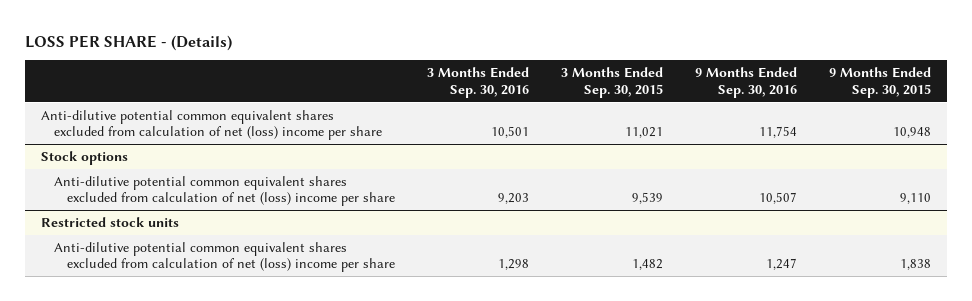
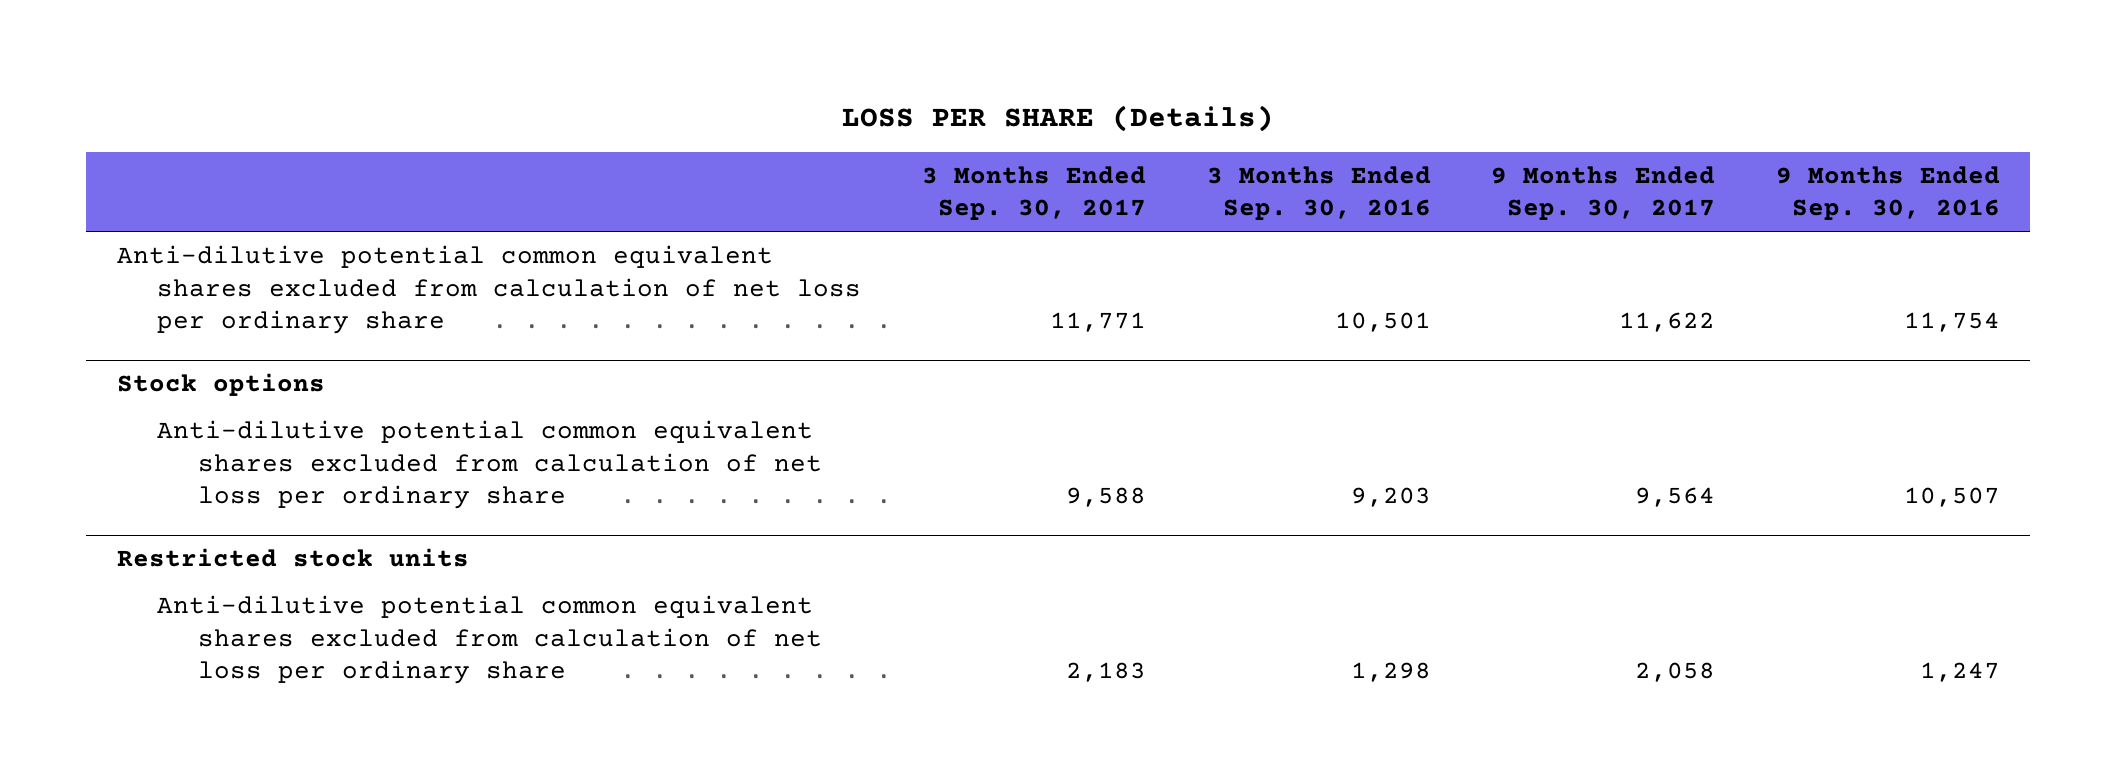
[25,34,233,51] LOSS PER SHARE - (Details) -> [842,105,1275,133] LOSS PER SHARE (Details)
[560,67,663,98] 3 Months Ended Sep. 30, 2015 -> none
[828,67,931,98] 9 Months Ended Sep. 30, 2015 -> none
none -> [921,165,1146,221] 3 Months Ended Sep. 30, 2017
none -> [1491,165,1716,221] 9 Months Ended Sep. 30, 2017
[41,110,383,141] Anti-dilutive potential common equivalent shares excluded from calculation of net (loss) income per share -> [116,244,862,335] Anti-dilutive potential common equivalent shares excluded from calculation of net loss per ordinary share
[54,176,396,207] Anti-dilutive potential common equivalent shares excluded from calculation of net (loss) income per share -> [157,419,823,510] Anti-dilutive potential common equivalent shares excluded from calculation of net loss per ordinary share
[54,242,396,273] Anti-dilutive potential common equivalent shares excluded from calculation of net (loss) income per share -> [157,594,823,685] Anti-dilutive potential common equivalent shares excluded from calculation of net loss per ordinary share

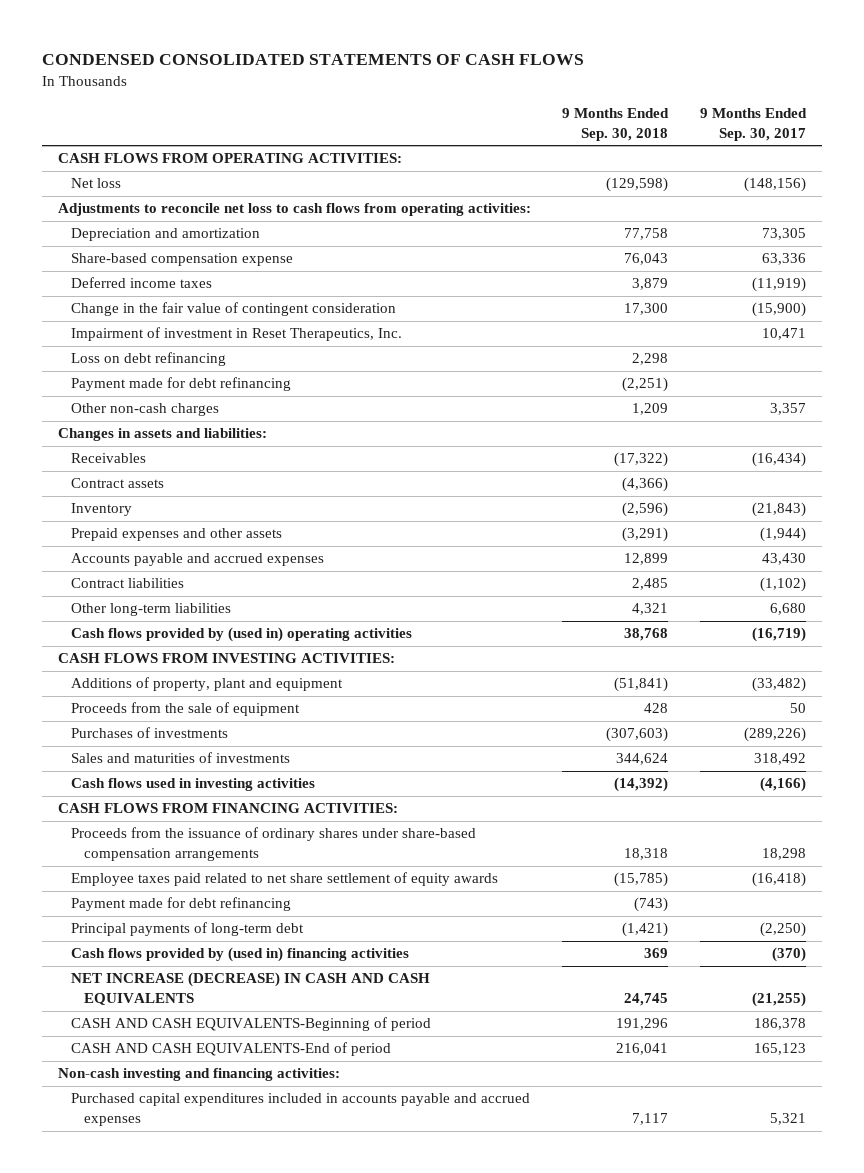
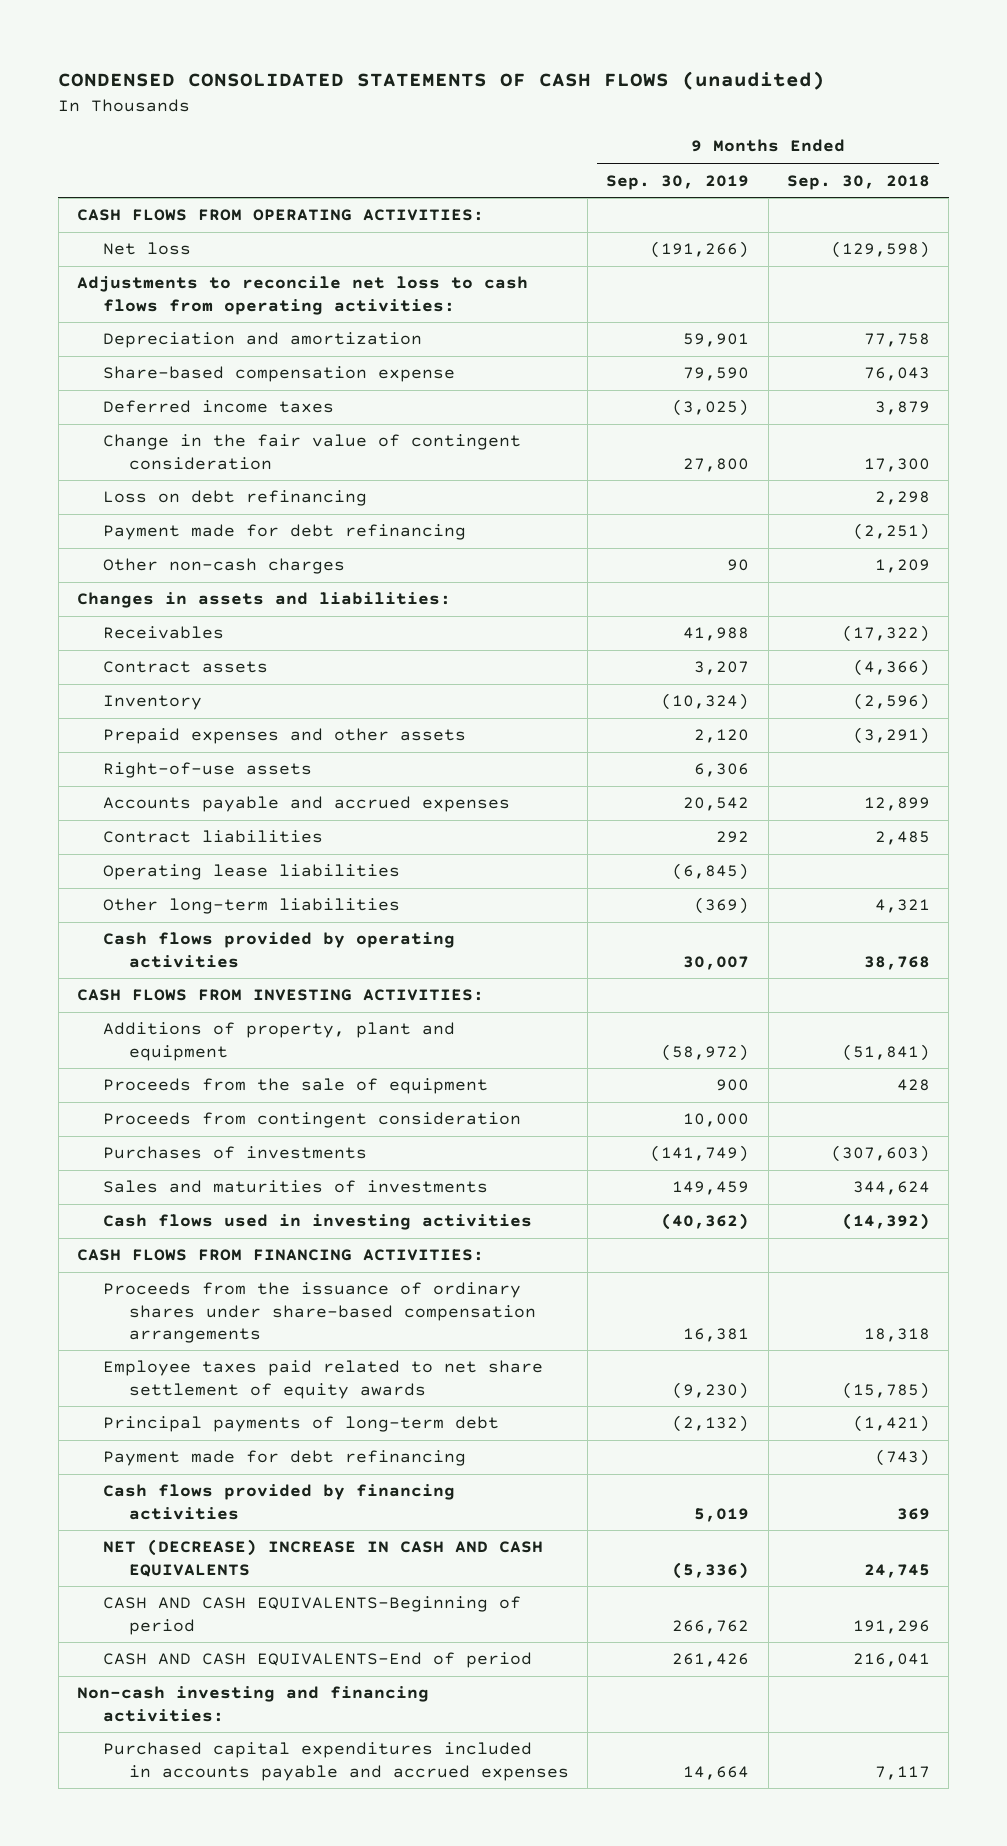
[41,54,584,66] CONDENSED CONSOLIDATED STATEMENTS OF CASH FLOWS -> [58,71,826,91] CONDENSED CONSOLIDATED STATEMENTS OF CASH FLOWS (unaudited)
[700,108,808,141] 9 Months Ended Sep. 30, 2017 -> none
none -> [606,174,750,190] Sep. 30, 2019
[71,327,403,342] Impairment of investment in Reset Therapeutics, Inc. -> none
none -> [102,762,312,779] Right-of-use assets
none -> [102,864,400,881] Operating lease liabilities
[71,627,413,643] Cash flows provided by (used in) operating activities -> [102,932,455,968] Cash flows provided by operating activities
none -> [102,1112,521,1129] Proceeds from contingent consideration
[71,897,292,912] Payment made for debt refinancing -> [102,1450,466,1467] Payment made for debt refinancing
[71,947,410,963] Cash flows provided by (used in) financing activities -> [102,1484,455,1520] Cash flows provided by financing activities
[71,972,431,1006] NET INCREASE (DECREASE) IN CASH AND CASH EQUIVALENTS -> [102,1539,543,1577] NET (DECREASE) INCREASE IN CASH AND CASH EQUIVALENTS

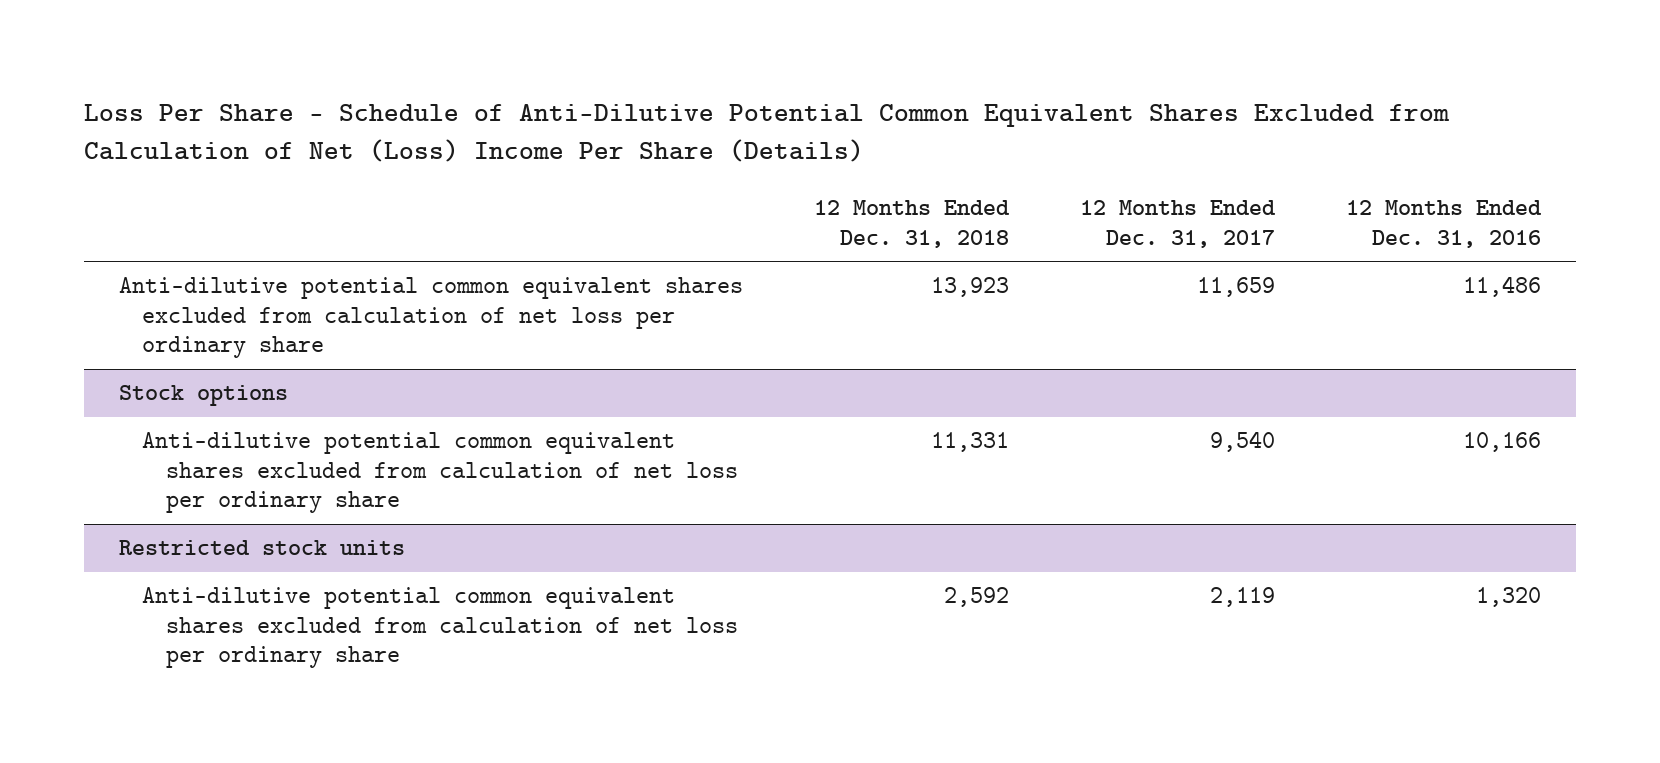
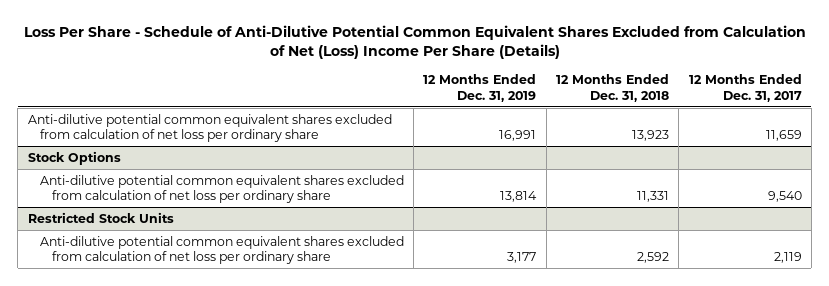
[1345,200,1542,248] 12 Months Ended Dec. 31, 2016 -> none
none -> [423,74,537,102] 12 Months Ended Dec. 31, 2019
[119,385,289,407] Stock options -> [27,150,121,165] Stock Options
[119,540,406,556] Restricted stock units -> [27,211,174,223] Restricted Stock Units

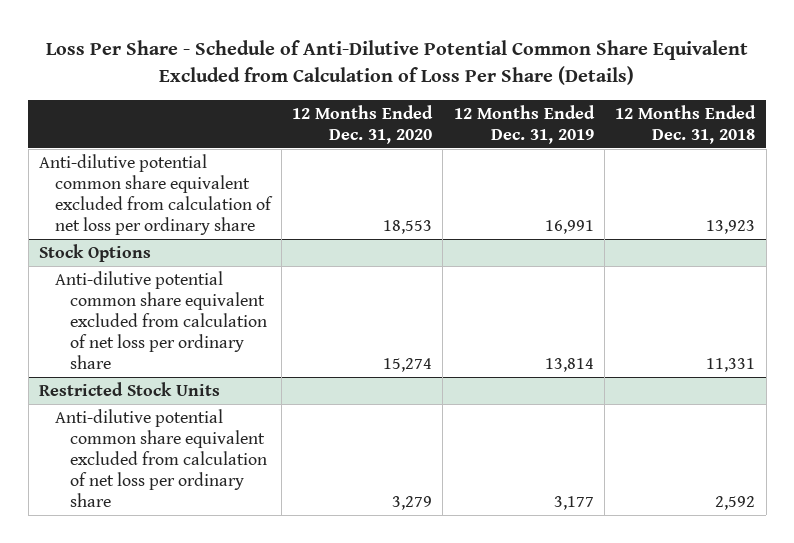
[23,24,806,60] Loss Per Share - Schedule of Anti-Dilutive Potential Common Equivalent Shares Excluded from Calculation of Net (Loss) Income Per Share (Details) -> [46,40,749,86] Loss Per Share - Schedule of Anti-Dilutive Potential Common Share Equivalent Excluded from Calculation of Loss Per Share (Details)
[688,74,802,102] 12 Months Ended Dec. 31, 2017 -> none
none -> [292,104,434,144] 12 Months Ended Dec. 31, 2020
[27,113,392,143] Anti-dilutive potential common equivalent shares excluded from calculation of net loss per ordinary share -> [38,153,273,236] Anti-dilutive potential common share equivalent excluded from calculation of net loss per ordinary share
[39,174,404,204] Anti-dilutive potential common equivalent shares excluded from calculation of net loss per ordinary share -> [54,270,268,370] Anti-dilutive potential common share equivalent excluded from calculation of net loss per ordinary share
[39,235,404,265] Anti-dilutive potential common equivalent shares excluded from calculation of net loss per ordinary share -> [54,408,268,508] Anti-dilutive potential common share equivalent excluded from calculation of net loss per ordinary share

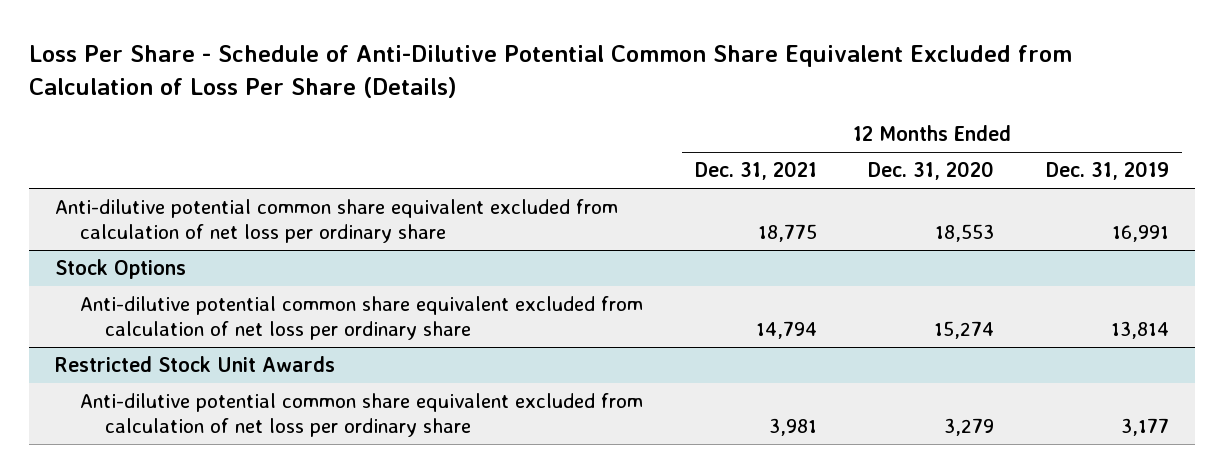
[615,104,757,144] 12 Months Ended Dec. 31, 2018 -> none
none -> [694,161,817,181] Dec. 31, 2021
[38,381,220,396] Restricted Stock Units -> [55,356,336,373] Restricted Stock Unit Awards

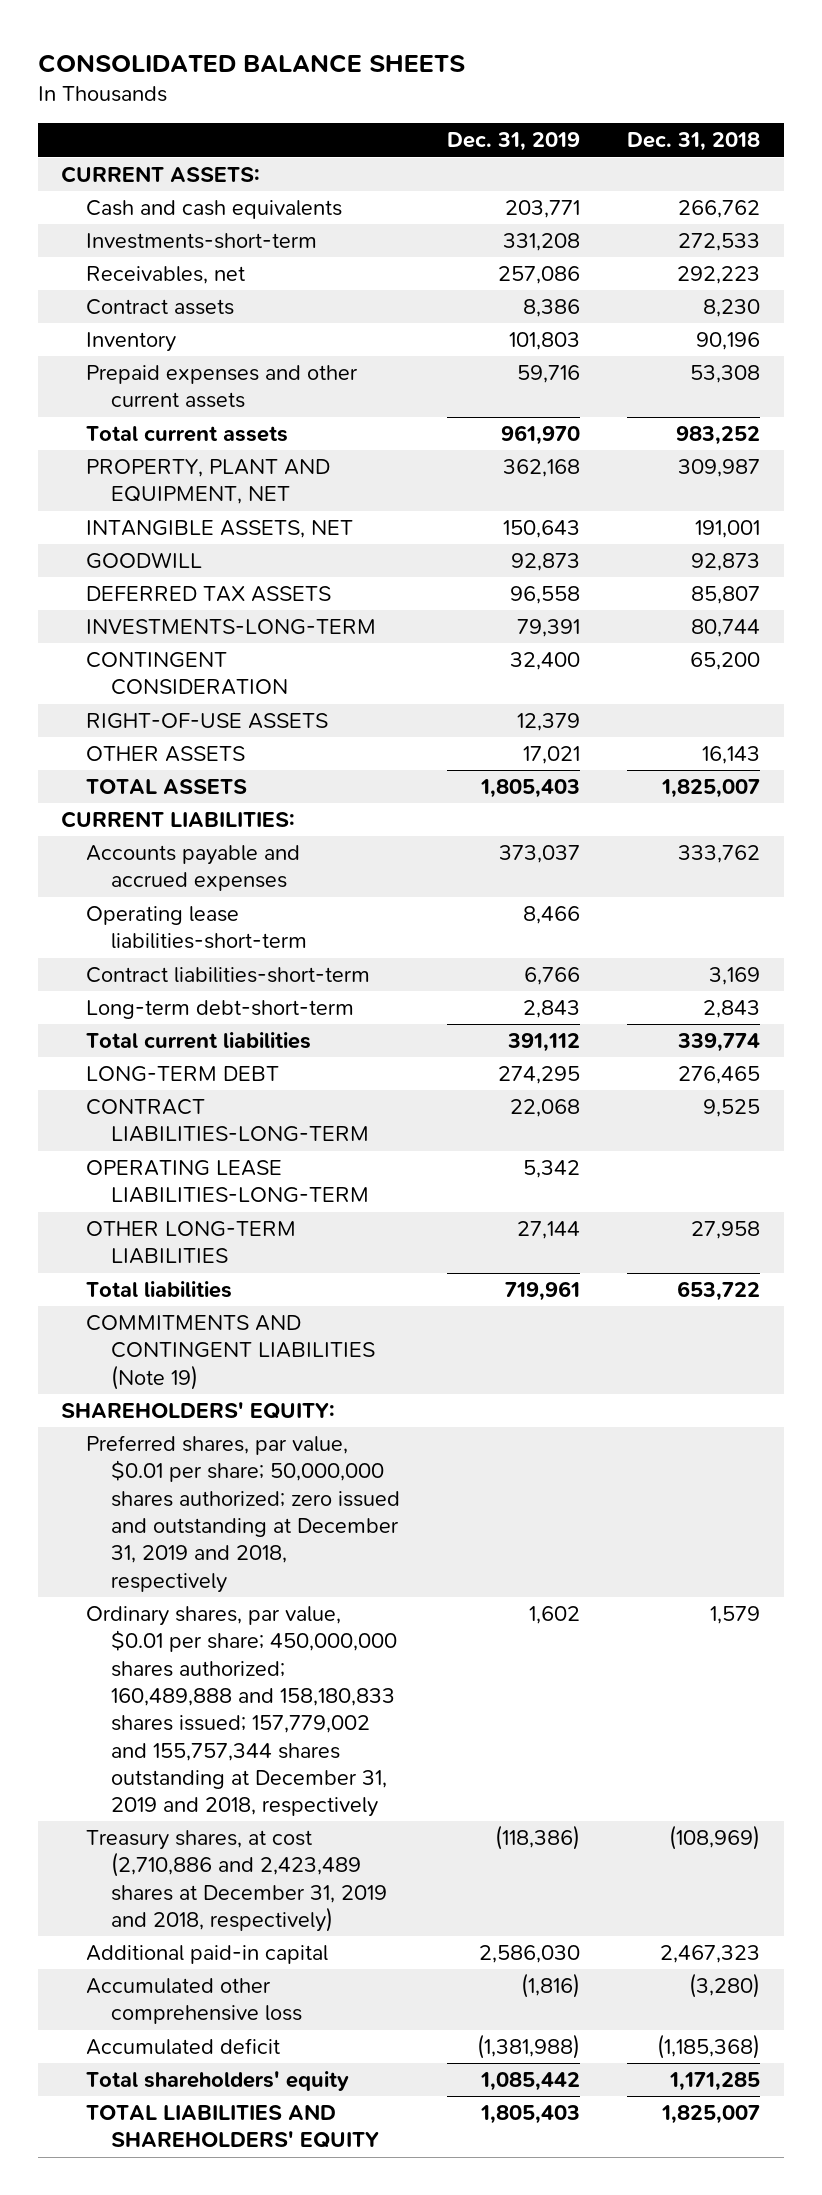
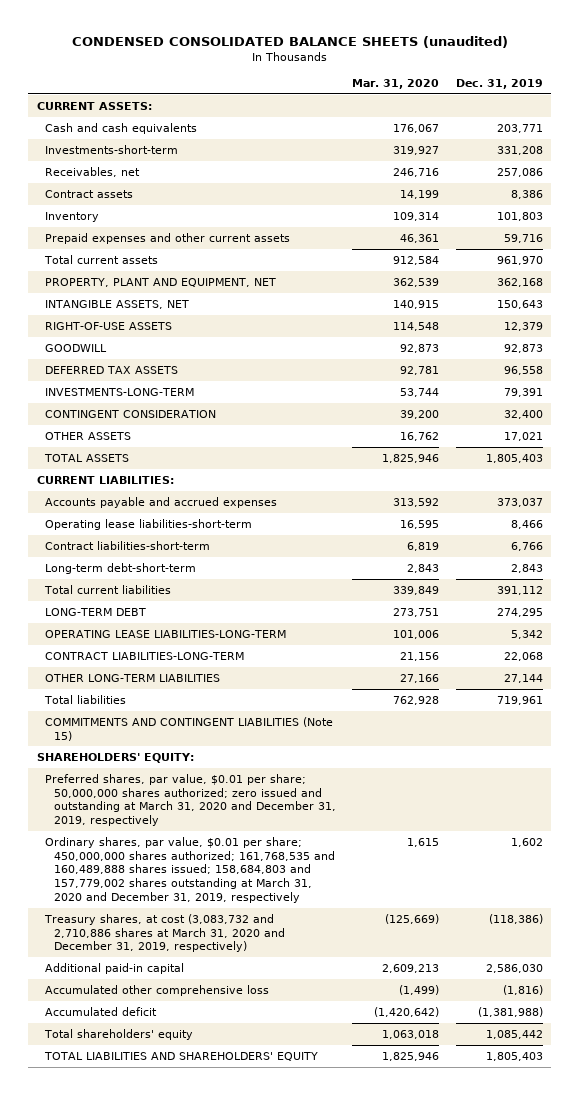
[37,53,465,73] CONSOLIDATED BALANCE SHEETS -> [71,35,508,48] CONDENSED CONSOLIDATED BALANCE SHEETS (unaudited)
[627,132,761,152] Dec. 31, 2018 -> none
none -> [352,78,440,89] Mar. 31, 2020
[86,713,329,730] RIGHT-OF-USE ASSETS -> [45,321,173,330] RIGHT-OF-USE ASSETS
[86,1099,370,1143] CONTRACT LIABILITIES-LONG-TERM -> [45,651,245,660] CONTRACT LIABILITIES-LONG-TERM
[86,1315,376,1390] COMMITMENTS AND CONTINGENT LIABILITIES (Note 19) -> [45,716,334,741] COMMITMENTS AND CONTINGENT LIABILITIES (Note 15)
[86,1435,401,1593] Preferred shares, par value, $0.01 per share; 50,000,000 shares authorized; zero issued and outstanding at December 31, 2019 and 2018, respectively -> [45,773,336,827] Preferred shares, par value, $0.01 per share; 50,000,000 shares authorized; zero issued and outstanding at March 31, 2020 and December 31, 2019, respectively
[86,1606,398,1818] Ordinary shares, par value, $0.01 per share; 450,000,000 shares authorized; 160,489,888 and 158,180,833 shares issued; 157,779,002 and 155,757,344 shares outstanding at December 31, 2019 and 2018, respectively -> [45,836,335,903] Ordinary shares, par value, $0.01 per share; 450,000,000 shares authorized; 161,768,535 and 160,489,888 shares issued; 158,684,803 and 157,779,002 shares outstanding at March 31, 2020 and December 31, 2019, respectively
[86,1830,388,1933] Treasury shares, at cost (2,710,886 and 2,423,489 shares at December 31, 2019 and 2018, respectively) -> [44,913,285,953] Treasury shares, at cost (3,083,732 and 2,710,886 shares at March 31, 2020 and December 31, 2019, respectively)

